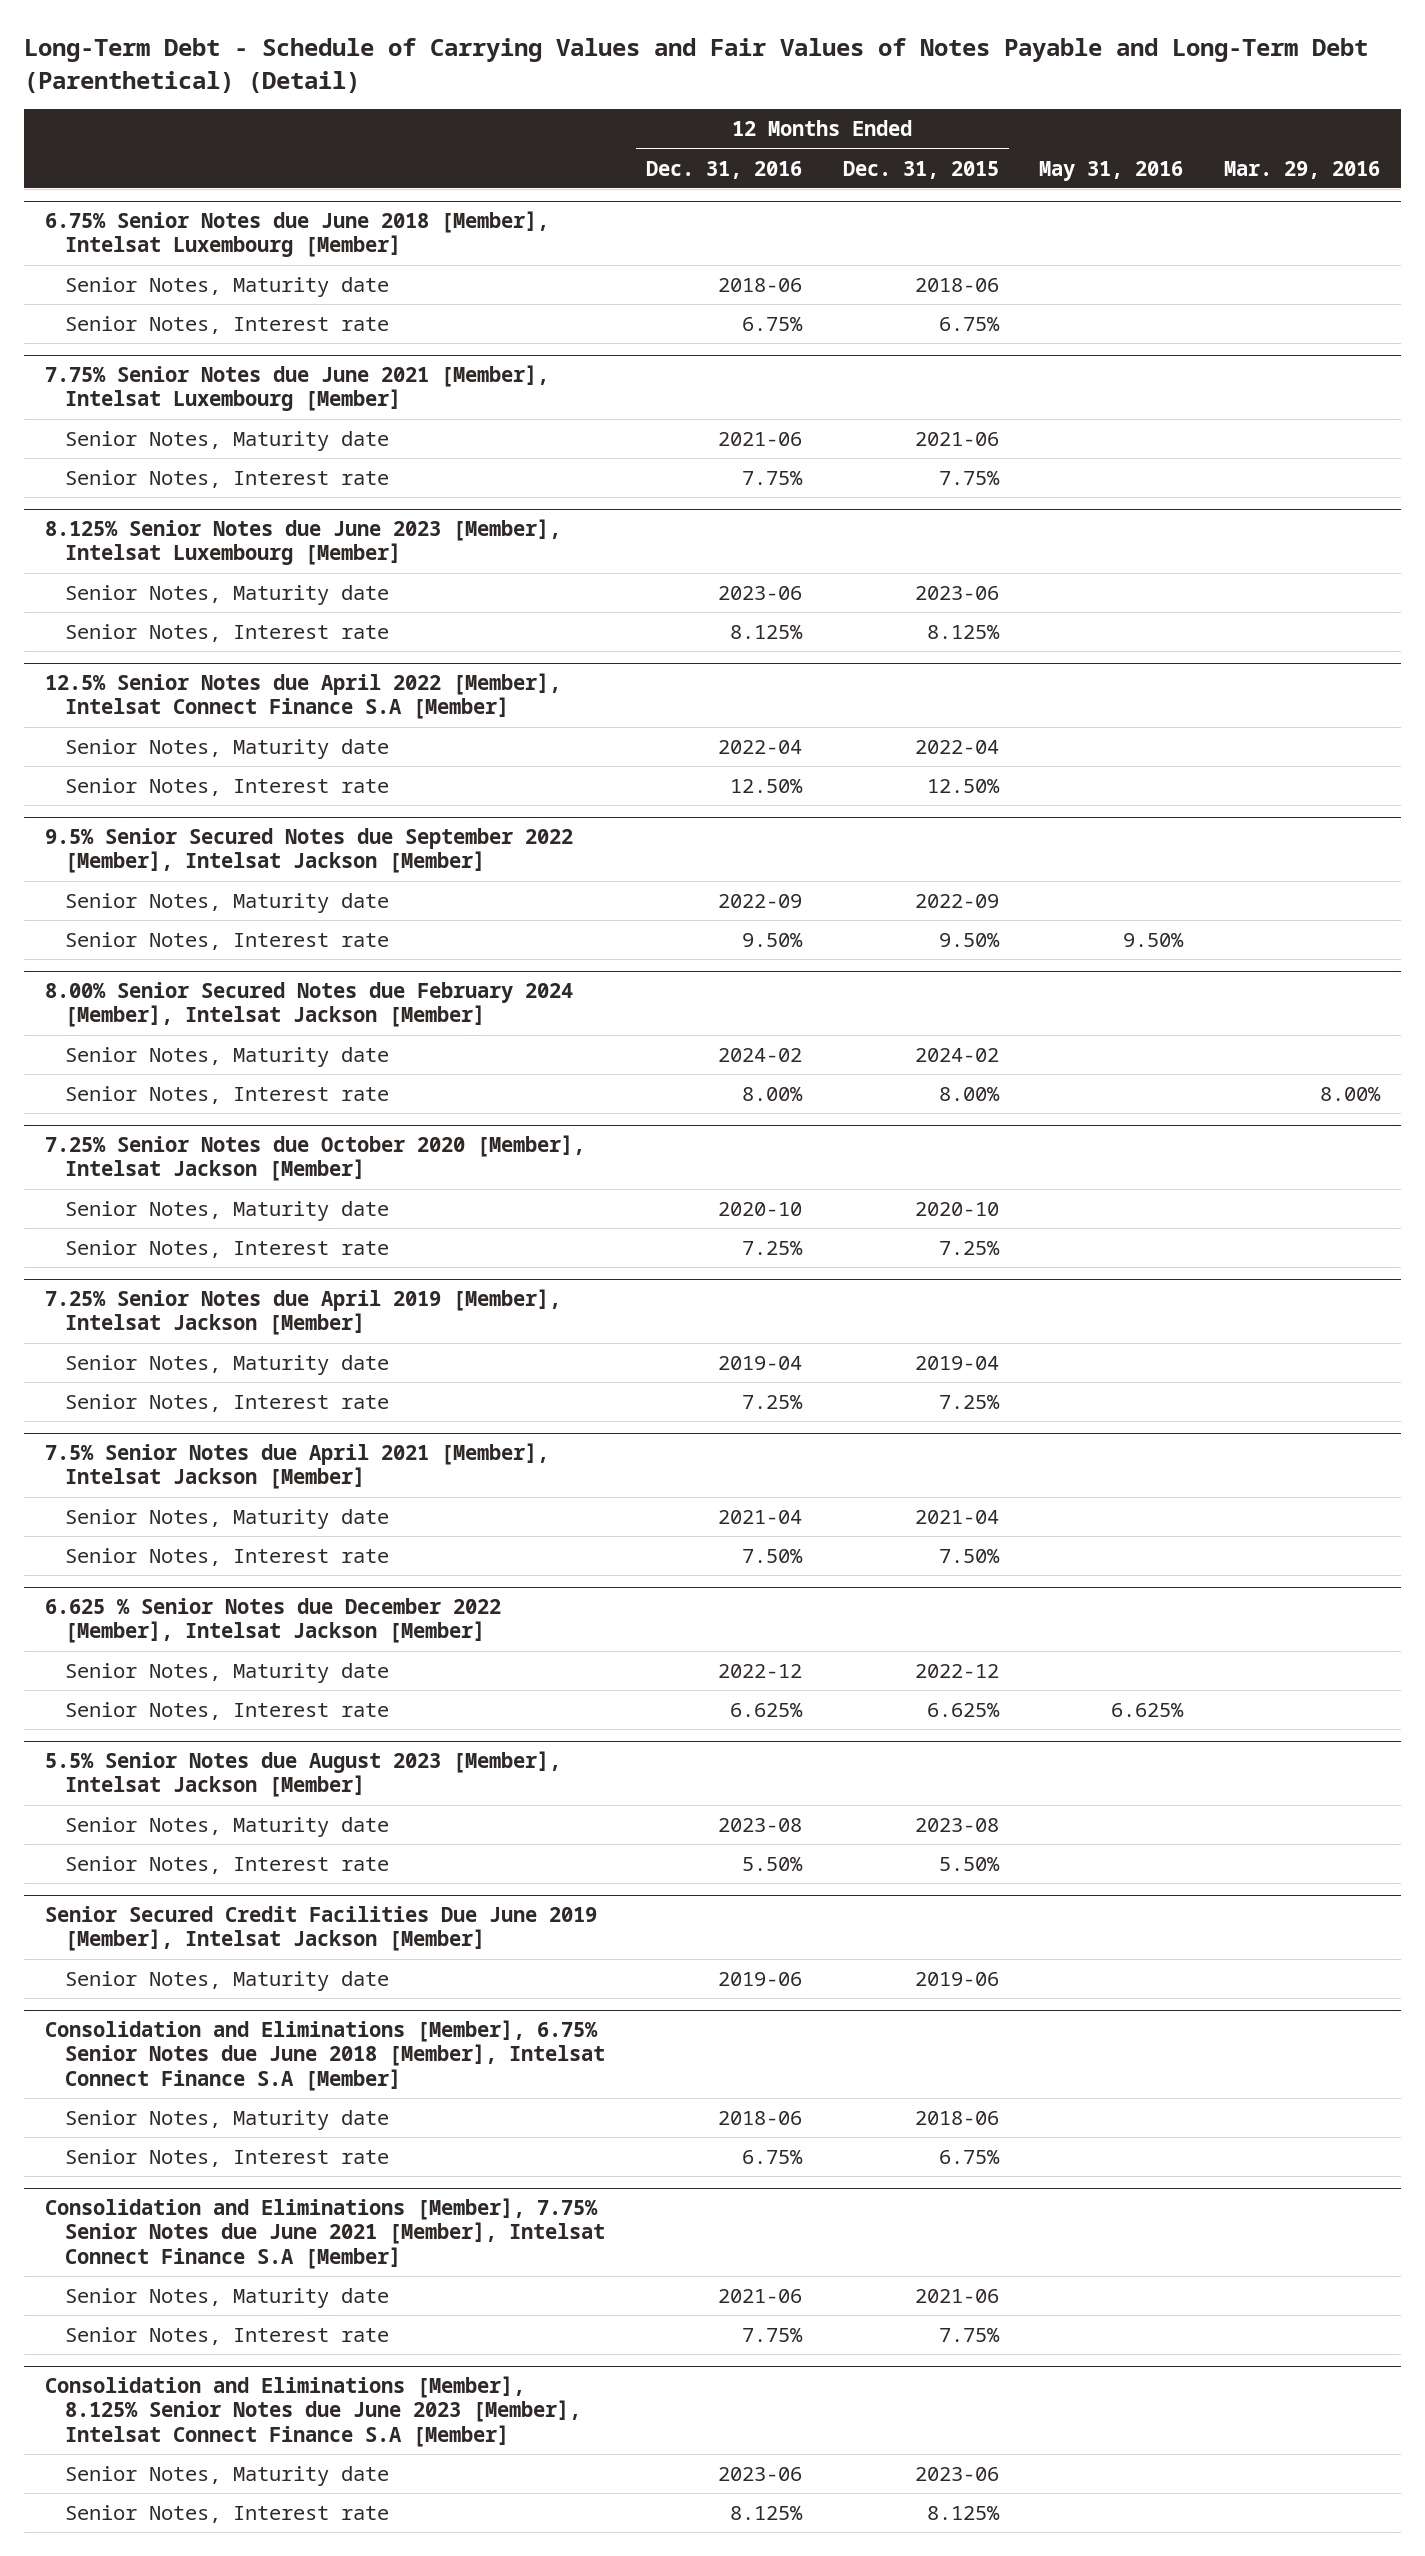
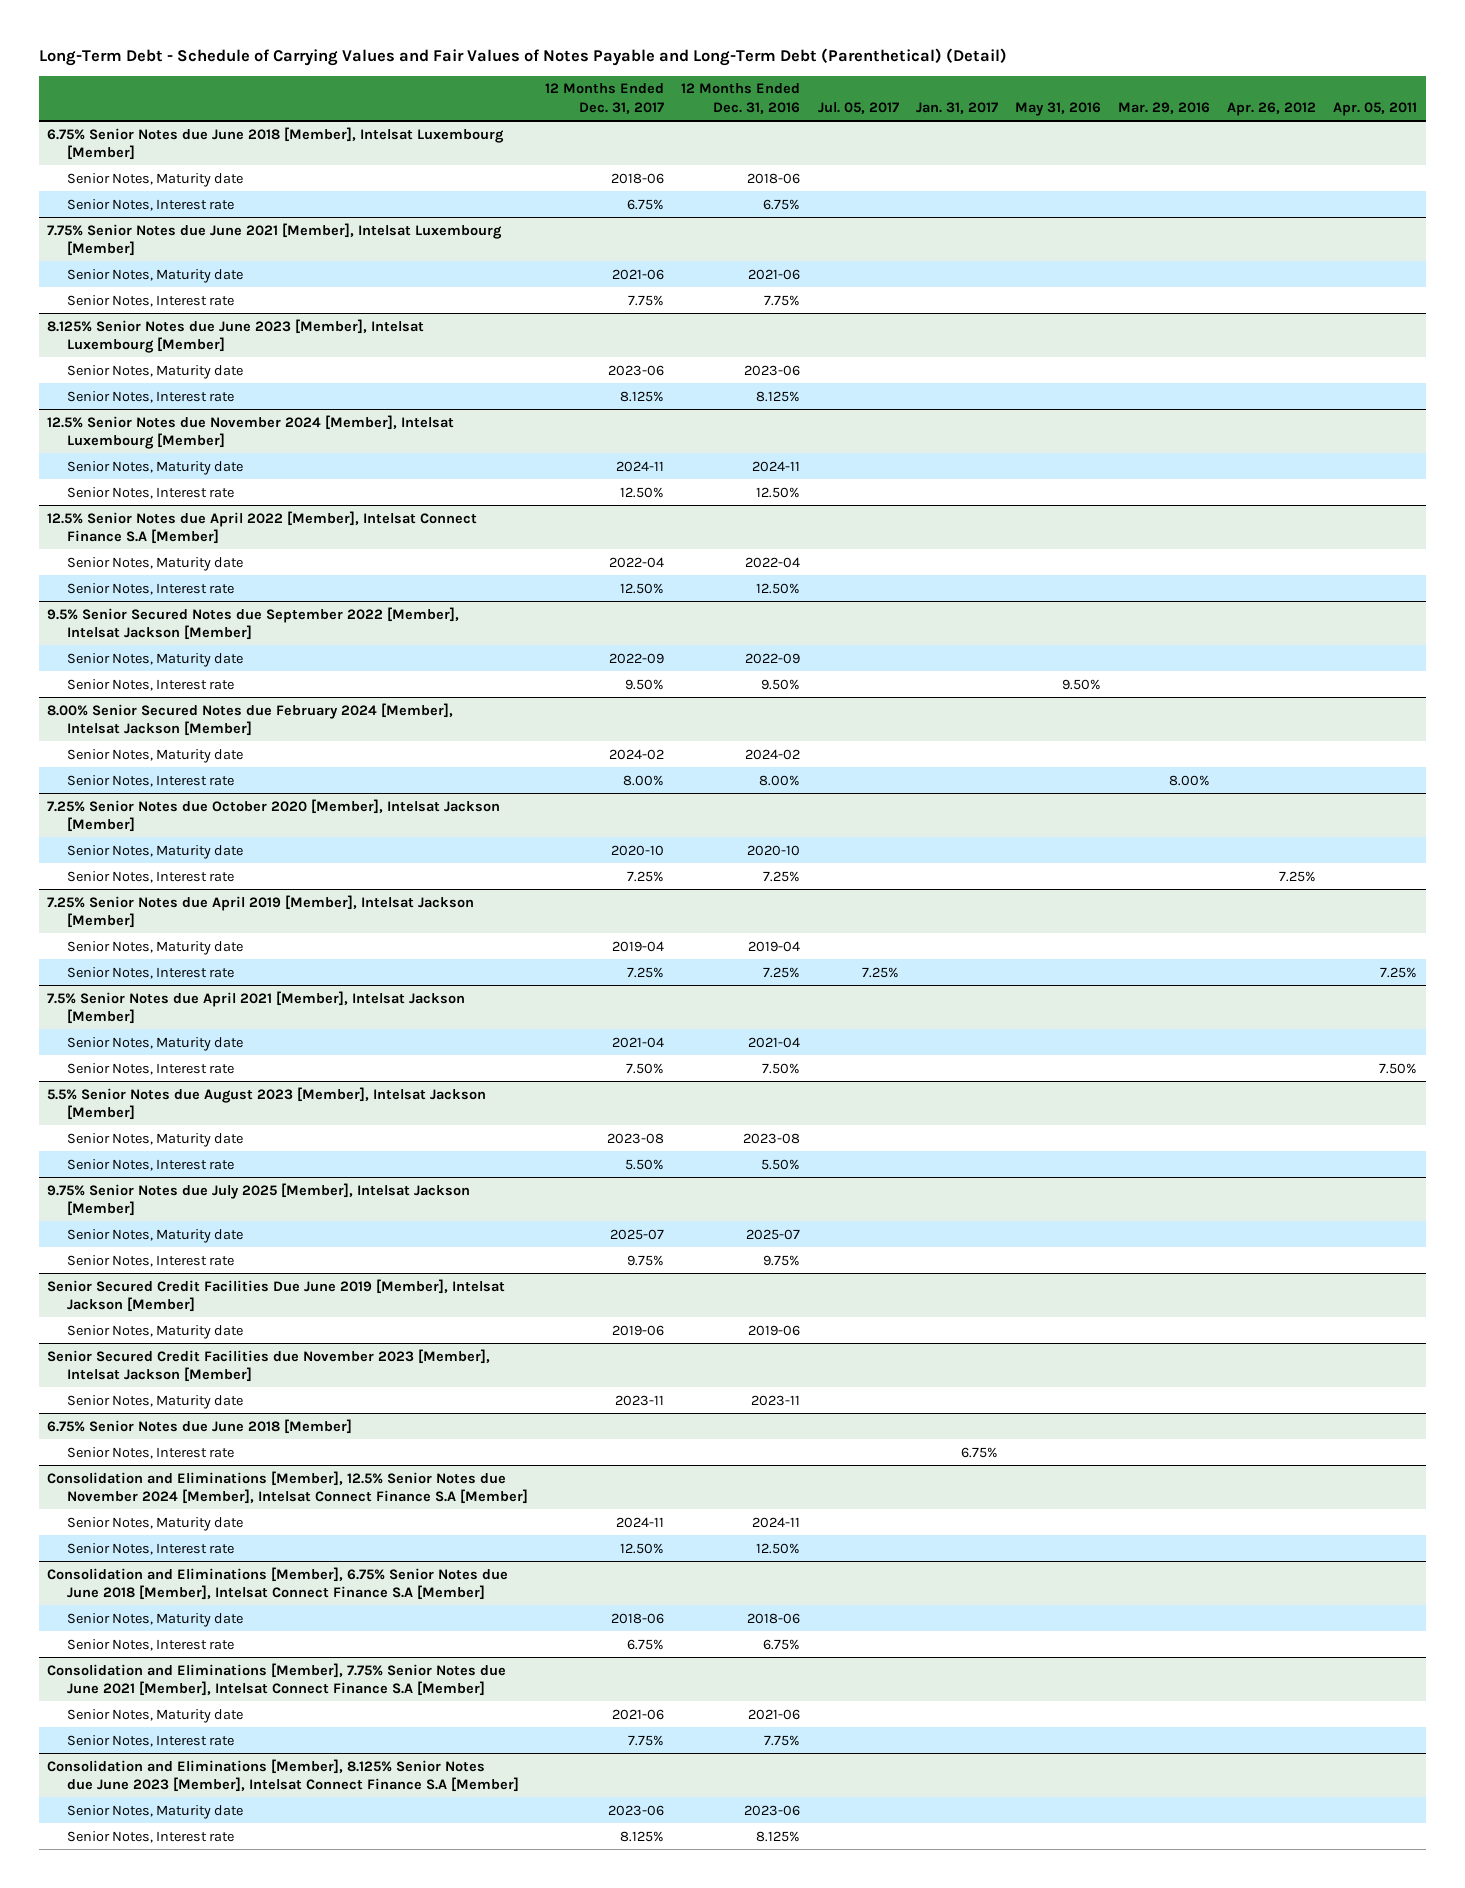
[842,160,999,179] Dec. 31, 2015 -> none
none -> [545,83,665,114] 12 Months Ended Dec. 31, 2017
none -> [817,101,899,114] Jul. 05, 2017
none -> [915,101,998,114] Jan. 31, 2017
none -> [1227,101,1317,116] Apr. 26, 2012
none -> [1333,101,1418,116] Apr. 05, 2011
none -> [47,414,455,449] 12.5% Senior Notes due November 2024 [Member], Intelsat Luxembourg [Member]
none -> [67,460,244,475] Senior Notes, Maturity date
none -> [67,486,235,499] Senior Notes, Interest rate
[44,1598,501,1644] 6.625 % Senior Notes due December 2022 [Member], Intelsat Jackson [Member] -> none
[64,1663,389,1684] Senior Notes, Maturity date -> none
[64,1702,389,1721] Senior Notes, Interest rate -> none
none -> [47,1182,471,1216] 9.75% Senior Notes due July 2025 [Member], Intelsat Jackson [Member]
none -> [67,1228,244,1243] Senior Notes, Maturity date
none -> [67,1254,235,1267] Senior Notes, Interest rate
none -> [47,1348,491,1382] Senior Secured Credit Facilities due November 2023 [Member], Intelsat Jackson [Member]
none -> [67,1394,244,1409] Senior Notes, Maturity date
none -> [47,1418,353,1434] 6.75% Senior Notes due June 2018 [Member]
none -> [67,1446,235,1459] Senior Notes, Interest rate
none -> [47,1470,529,1504] Consolidation and Eliminations [Member], 12.5% Senior Notes due November 2024 [Member], Intelsat Connect Finance S.A [Member]
none -> [67,1516,244,1531] Senior Notes, Maturity date
none -> [67,1542,235,1555] Senior Notes, Interest rate

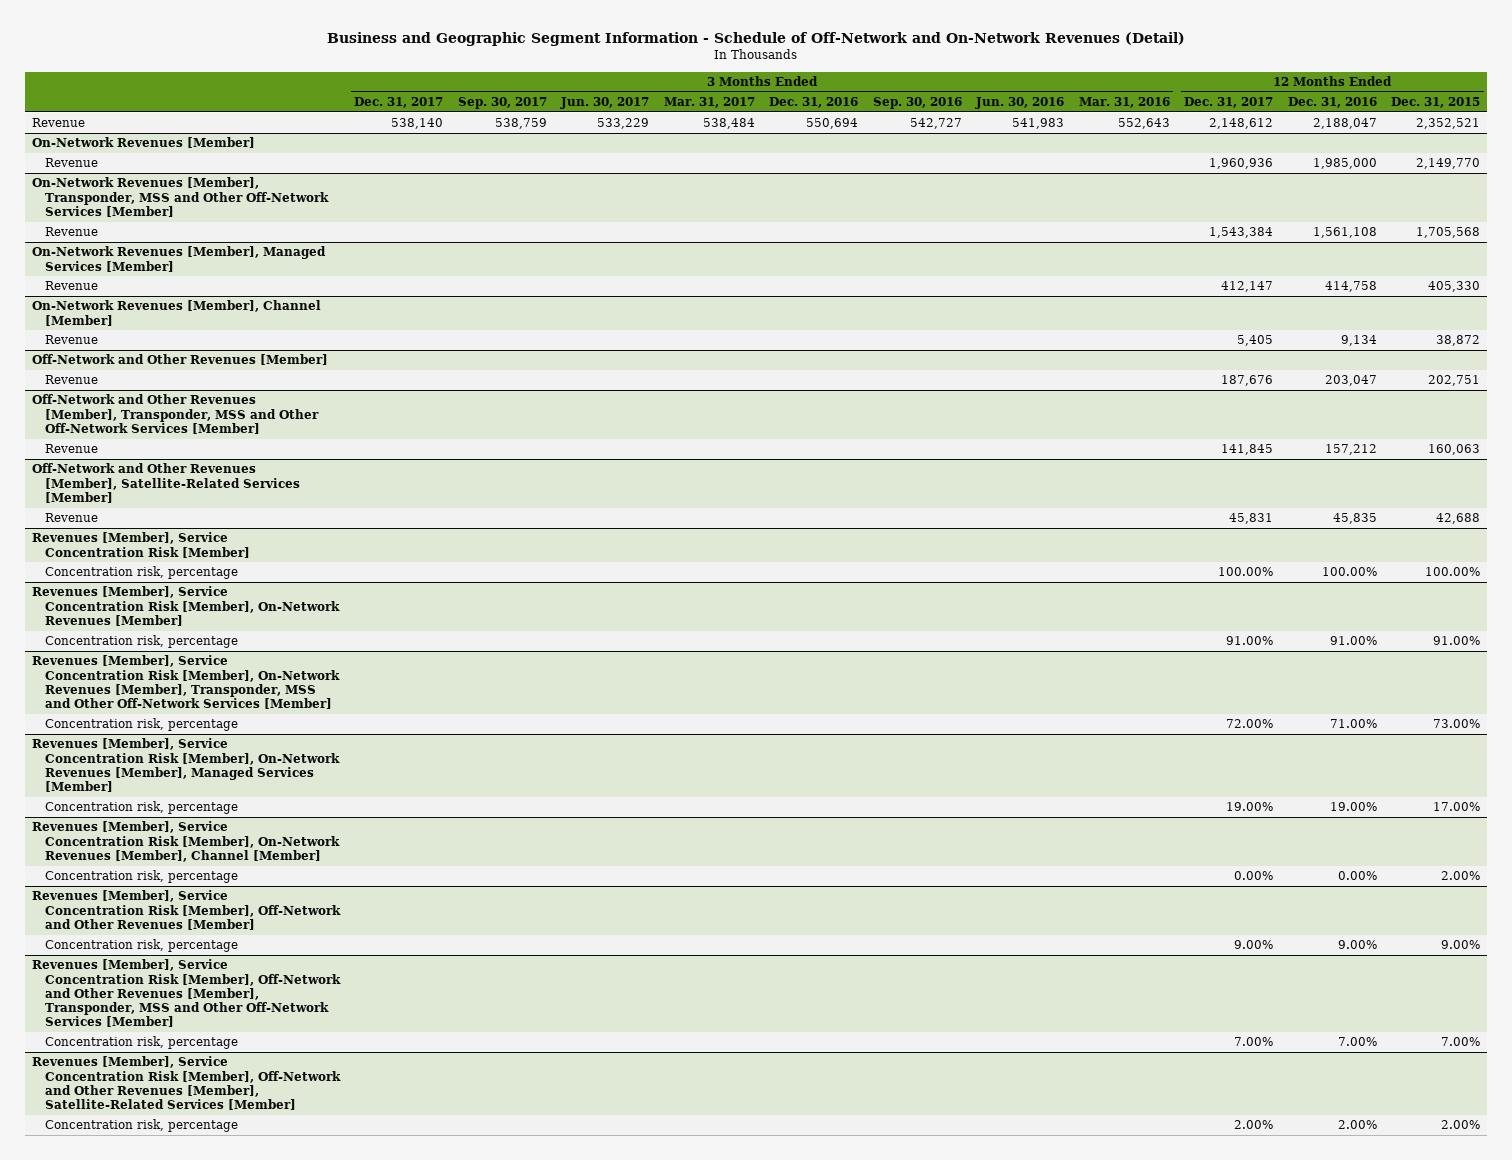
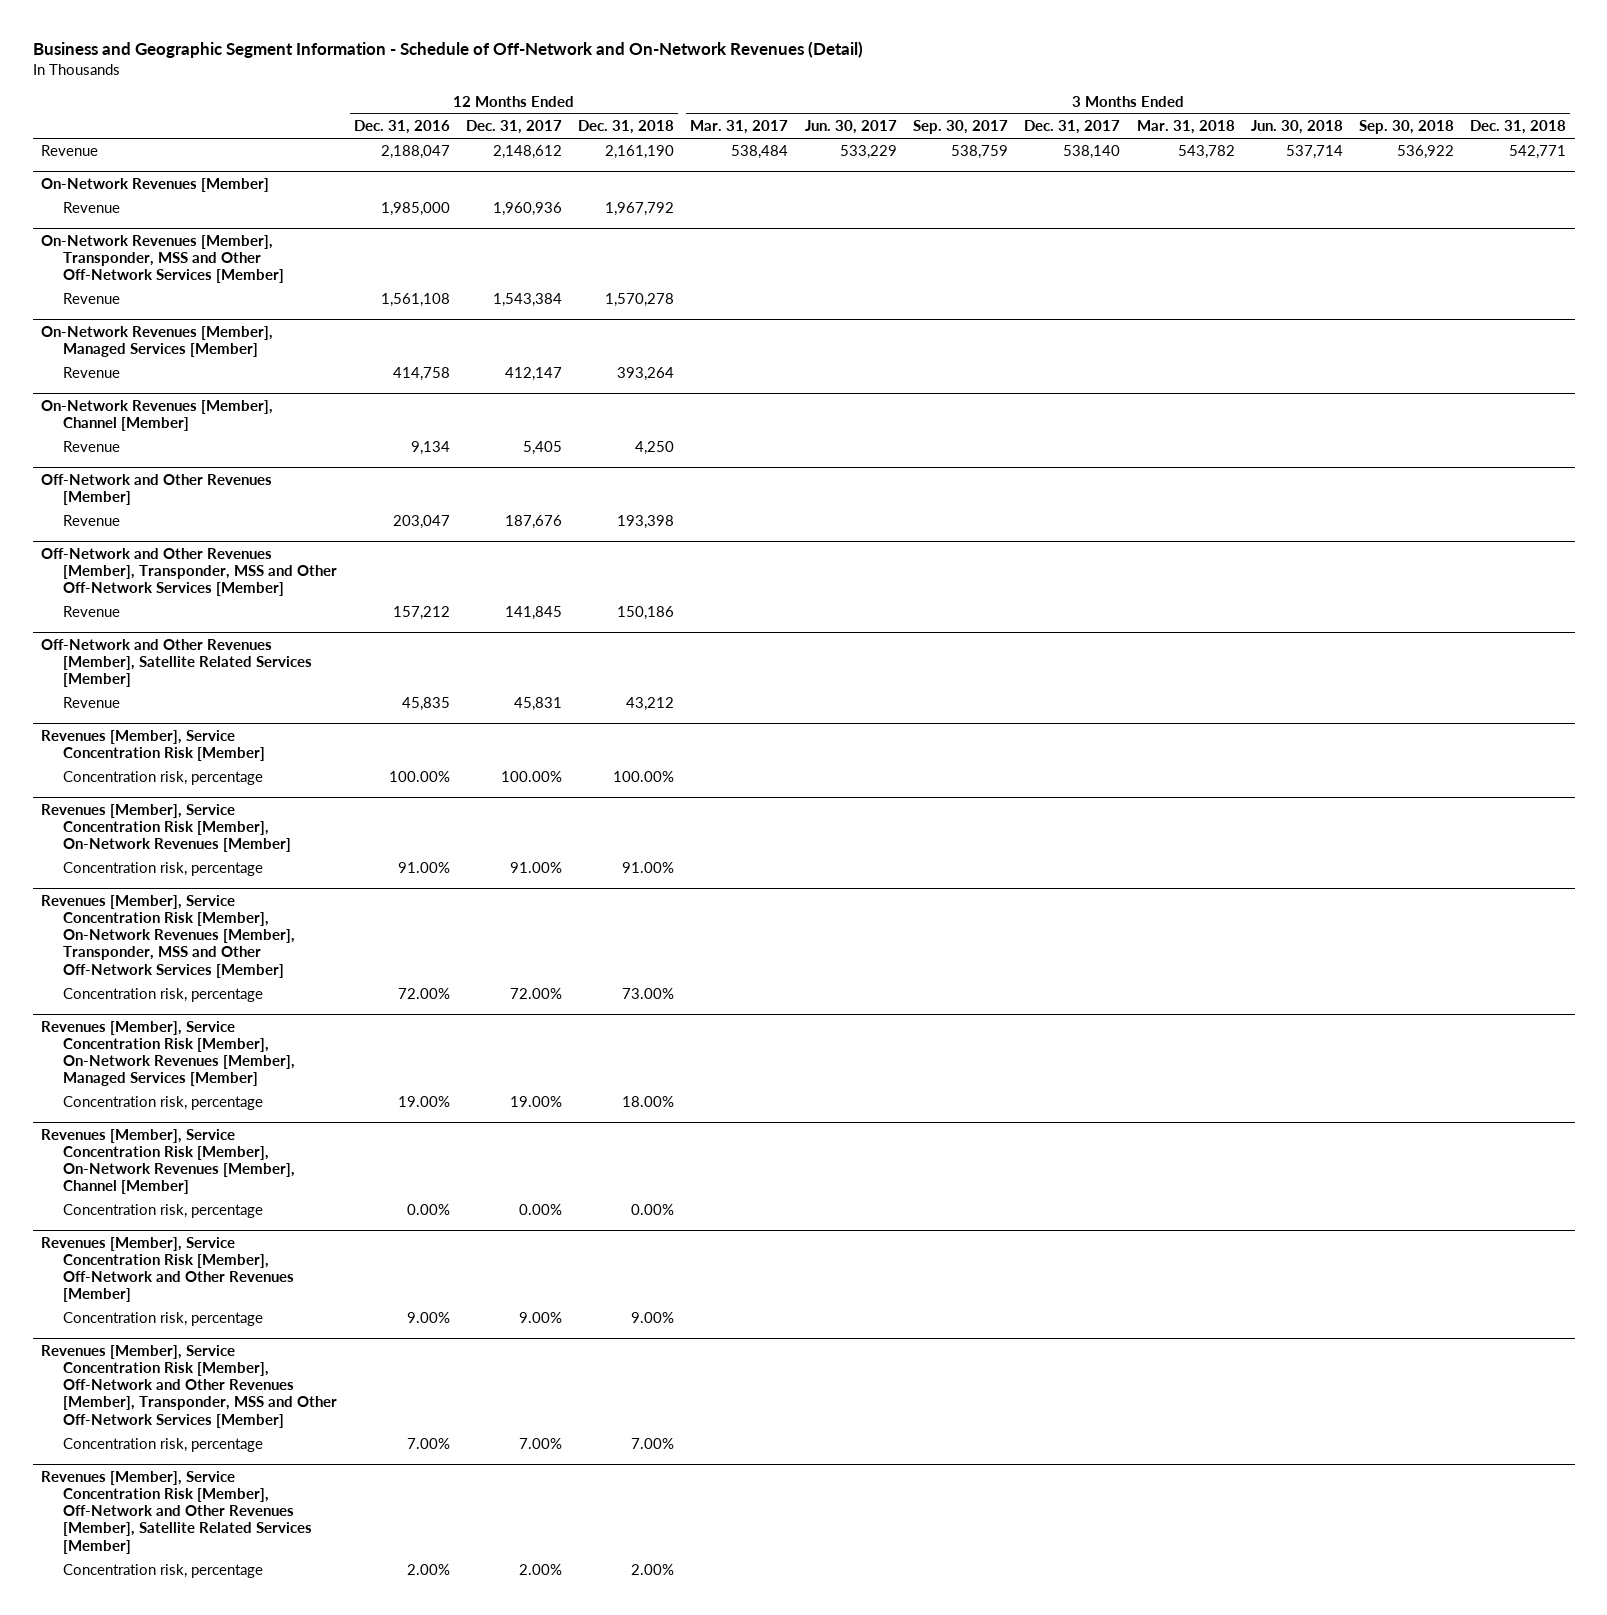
[769,97,859,109] Dec. 31, 2016 -> none
[872,97,962,110] Sep. 30, 2016 -> none
[975,97,1065,110] Jun. 30, 2016 -> none
[1078,97,1170,109] Mar. 31, 2016 -> none
[1391,97,1481,109] Dec. 31, 2015 -> none
none -> [578,120,675,135] Dec. 31, 2018
none -> [1136,120,1235,135] Mar. 31, 2018
none -> [1250,120,1343,135] Jun. 30, 2018
none -> [1359,120,1455,135] Sep. 30, 2018
none -> [1470,120,1567,135] Dec. 31, 2018
[31,463,300,503] Off-Network and Other Revenues [Member], Satellite-Related Services [Member] -> [41,638,313,688] Off-Network and Other Revenues [Member], Satellite Related Services [Member]
[1329,719,1377,729] 71.00% -> [397,988,450,1000] 72.00%
[31,1056,341,1111] Revenues [Member], Service Concentration Risk [Member], Off-Network and Other Revenues [Member], Satellite-Related Services [Member] -> [41,1470,313,1554] Revenues [Member], Service Concentration Risk [Member], Off-Network and Other Revenues [Member], Satellite Related Services [Member]

